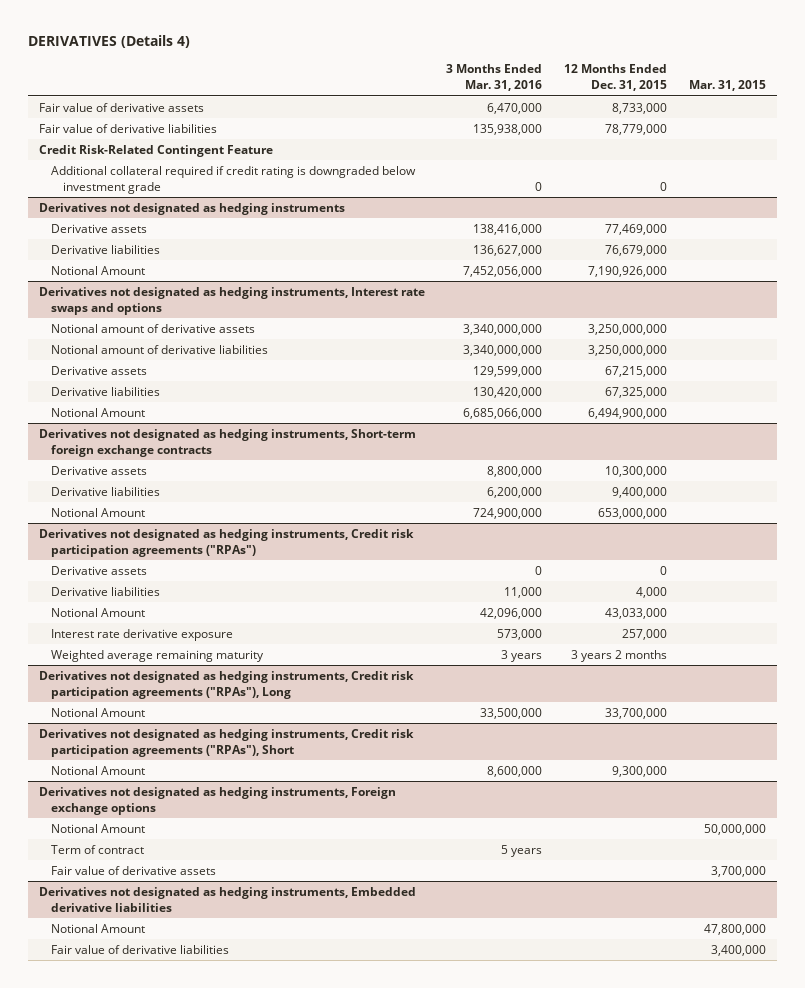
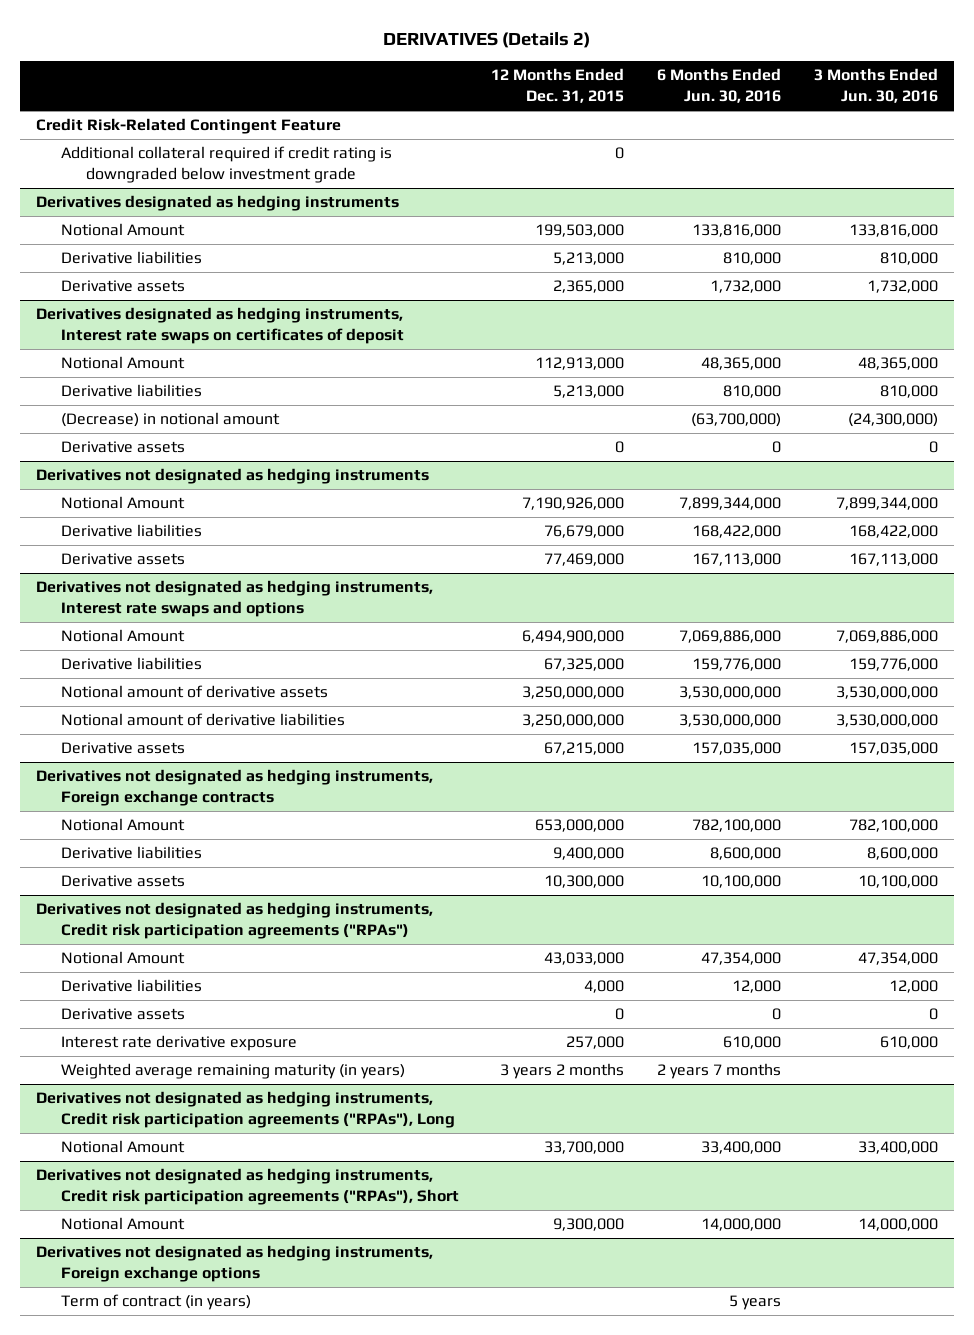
[27,35,190,49] DERIVATIVES (Details 4) -> [382,31,590,48] DERIVATIVES (Details 2)
[446,64,543,92] 3 Months Ended Mar. 31, 2016 -> none
[689,80,767,92] Mar. 31, 2015 -> none
none -> [656,68,781,104] 6 Months Ended Jun. 30, 2016
none -> [813,68,938,104] 3 Months Ended Jun. 30, 2016
[38,102,204,112] Fair value of derivative assets -> none
[38,123,217,133] Fair value of derivative liabilities -> none
none -> [36,195,400,212] Derivatives designated as hedging instruments
none -> [60,223,185,237] Notional Amount
none -> [60,251,202,265] Derivative liabilities
none -> [60,280,185,293] Derivative assets
none -> [36,307,404,345] Derivatives designated as hedging instruments, Interest rate swaps on certificates of deposit
none -> [60,356,185,370] Notional Amount
none -> [60,384,202,398] Derivative liabilities
none -> [60,412,280,428] (Decrease) in notional amount
none -> [60,441,185,454] Derivative assets
[50,244,160,254] Derivative liabilities -> [60,524,202,538] Derivative liabilities
[50,223,147,233] Derivative assets -> [60,553,185,566] Derivative assets
[50,407,145,417] Notional Amount -> [60,629,185,643] Notional Amount
[50,386,160,396] Derivative liabilities -> [60,657,202,671] Derivative liabilities
[50,465,147,475] Derivative assets -> none
[50,486,160,496] Derivative liabilities -> none
[38,428,416,457] Derivatives not designated as hedging instruments, Short-term foreign exchange contracts -> [36,769,434,807] Derivatives not designated as hedging instruments, Foreign exchange contracts
none -> [60,846,202,860] Derivative liabilities
none -> [60,875,185,888] Derivative assets
[50,586,160,596] Derivative liabilities -> [60,979,202,993] Derivative liabilities
[50,565,147,575] Derivative assets -> [60,1008,185,1021] Derivative assets
[50,649,264,662] Weighted average remaining maturity -> [60,1063,405,1080] Weighted average remaining maturity (in years)
[50,823,145,833] Notional Amount -> none
[50,865,216,875] Fair value of derivative assets -> none
[38,886,416,912] Derivatives not designated as hedging instruments, Embedded derivative liabilities -> none
[50,923,145,933] Notional Amount -> none
[50,944,229,954] Fair value of derivative liabilities -> none
[50,844,144,854] Term of contract -> [60,1294,251,1311] Term of contract (in years)

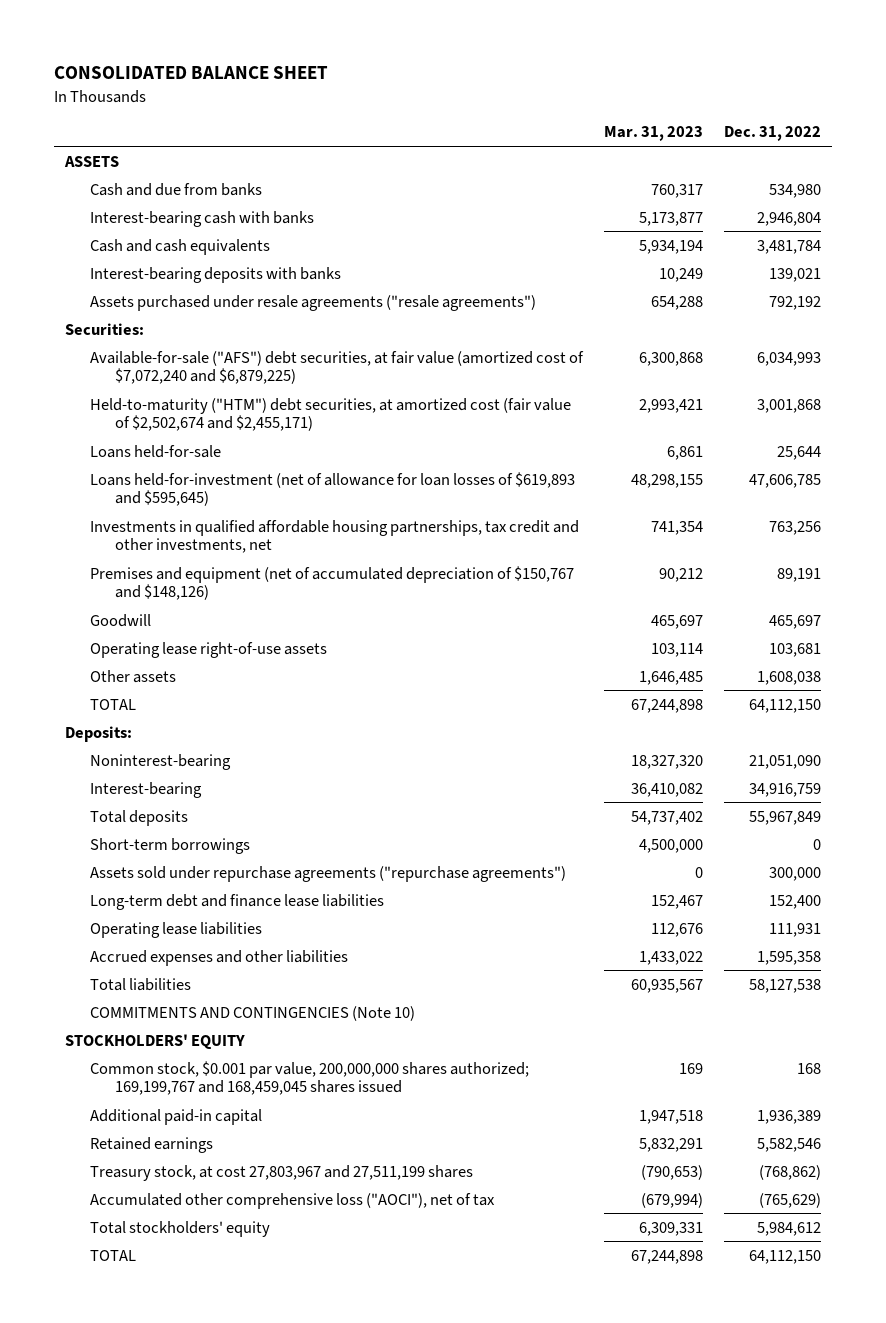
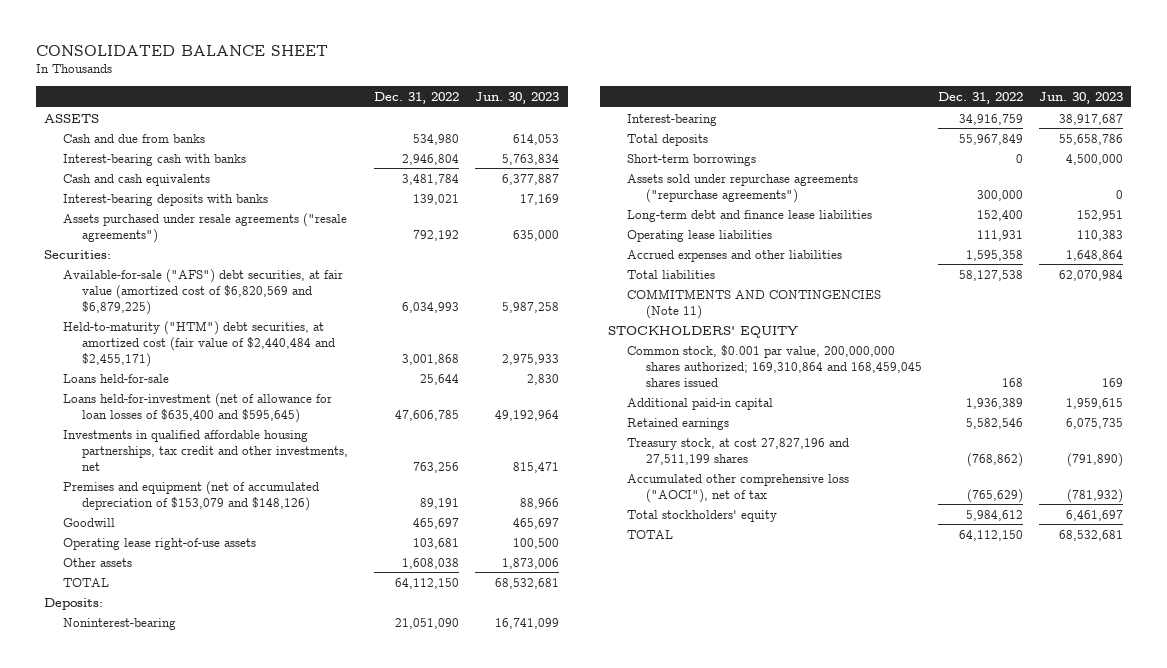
[604,126,704,142] Mar. 31, 2023 -> none
none -> [475,91,560,104] Jun. 30, 2023
[89,350,584,385] Available-for-sale ("AFS") debt securities, at fair value (amortized cost of $7,072,240 and $6,879,225) -> [63,268,344,315] Available-for-sale ("AFS") debt securities, at fair value (amortized cost of $6,820,569 and $6,879,225)
[89,397,571,432] Held-to-maturity ("HTM") debt securities, at amortized cost (fair value of $2,502,674 and $2,455,171) -> [63,320,336,367] Held-to-maturity ("HTM") debt securities, at amortized cost (fair value of $2,440,484 and $2,455,171)
[89,471,575,507] Loans held-for-investment (net of allowance for loan losses of $619,893 and $595,645) -> [63,392,333,423] Loans held-for-investment (net of allowance for loan losses of $635,400 and $595,645)
[89,565,574,601] Premises and equipment (net of accumulated depreciation of $150,767 and $148,126) -> [63,480,320,511] Premises and equipment (net of accumulated depreciation of $153,079 and $148,126)
[89,1005,415,1021] COMMITMENTS AND CONTINGENCIES (Note 10) -> [626,288,881,319] COMMITMENTS AND CONTINGENCIES (Note 11)
[89,1060,529,1096] Common stock, $0.001 par value, 200,000,000 shares authorized; 169,199,767 and 168,459,045 shares issued -> [626,344,922,387] Common stock, $0.001 par value, 200,000,000 shares authorized; 169,310,864 and 168,459,045 shares issued
[89,1164,473,1181] Treasury stock, at cost 27,803,967 and 27,511,199 shares -> [626,437,849,465] Treasury stock, at cost 27,827,196 and 27,511,199 shares

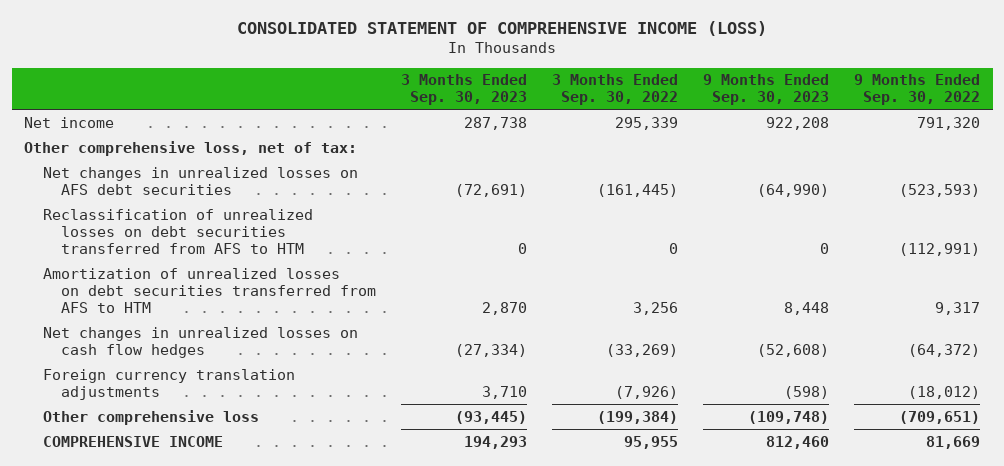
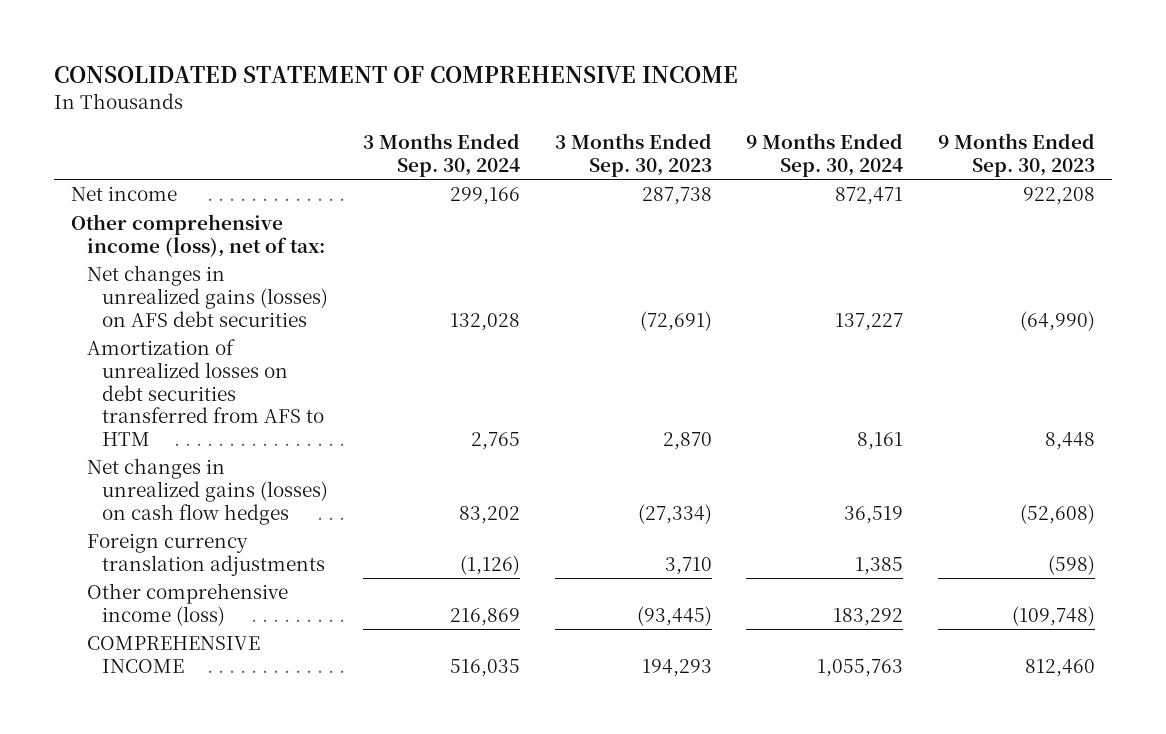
[237,21,768,37] CONSOLIDATED STATEMENT OF COMPREHENSIVE INCOME (LOSS) -> [53,66,738,84] CONSOLIDATED STATEMENT OF COMPREHENSIVE INCOME
[552,74,679,106] 3 Months Ended Sep. 30, 2022 -> none
[854,74,981,106] 9 Months Ended Sep. 30, 2022 -> none
none -> [362,133,520,177] 3 Months Ended Sep. 30, 2024
none -> [746,133,904,177] 9 Months Ended Sep. 30, 2024
[42,208,313,254] Reclassification of unrealized losses on debt securities transferred from AFS to HTM -> none
[24,140,358,156] Other comprehensive loss, net of tax: -> [70,214,325,257] Other comprehensive income (loss), net of tax:
[42,166,358,195] Net changes in unrealized losses on AFS debt securities -> [86,265,329,327] Net changes in unrealized gains (losses) on AFS debt securities
[42,326,358,358] Net changes in unrealized losses on cash flow hedges -> [86,458,329,525] Net changes in unrealized gains (losses) on cash flow hedges
[42,409,259,425] Other comprehensive loss -> [86,583,288,626] Other comprehensive income (loss)

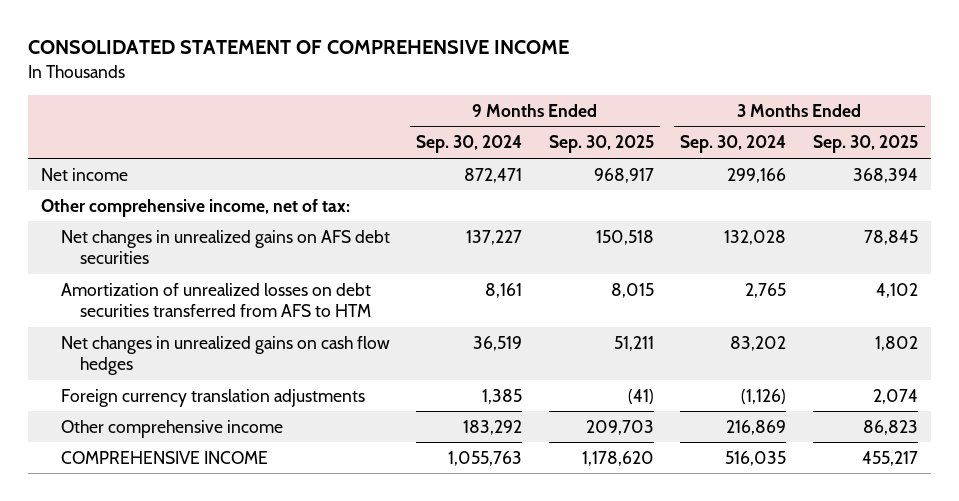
[554,133,712,177] 3 Months Ended Sep. 30, 2023 -> none
[938,133,1096,177] 9 Months Ended Sep. 30, 2023 -> none
none -> [548,135,654,154] Sep. 30, 2025
none -> [812,135,918,154] Sep. 30, 2025
[70,214,325,257] Other comprehensive income (loss), net of tax: -> [40,198,350,217] Other comprehensive income, net of tax:
[86,265,329,327] Net changes in unrealized gains (losses) on AFS debt securities -> [60,229,390,265] Net changes in unrealized gains on AFS debt securities
[86,458,329,525] Net changes in unrealized gains (losses) on cash flow hedges -> [60,335,390,376] Net changes in unrealized gains on cash flow hedges
[86,583,288,626] Other comprehensive income (loss) -> [60,419,283,438] Other comprehensive income

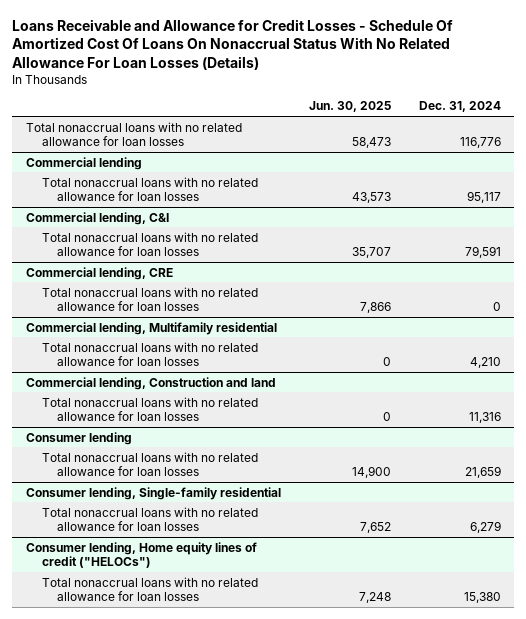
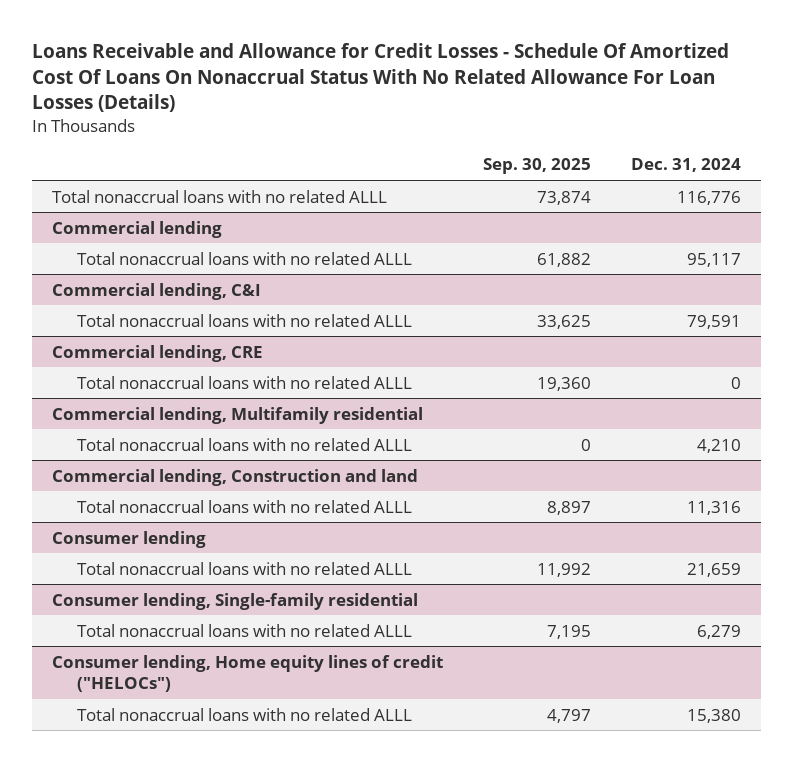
[308,101,391,113] Jun. 30, 2025 -> none
none -> [482,158,591,175] Sep. 30, 2025
[25,121,242,147] Total nonaccrual loans with no related allowance for loan losses -> [51,189,387,203] Total nonaccrual loans with no related ALLL
[41,176,258,202] Total nonaccrual loans with no related allowance for loan losses -> [76,251,412,265] Total nonaccrual loans with no related ALLL
[41,231,258,257] Total nonaccrual loans with no related allowance for loan losses -> [76,313,412,327] Total nonaccrual loans with no related ALLL
[41,286,258,312] Total nonaccrual loans with no related allowance for loan losses -> [76,375,412,389] Total nonaccrual loans with no related ALLL
[41,341,258,367] Total nonaccrual loans with no related allowance for loan losses -> [76,437,412,451] Total nonaccrual loans with no related ALLL
[41,396,258,422] Total nonaccrual loans with no related allowance for loan losses -> [76,499,412,513] Total nonaccrual loans with no related ALLL
[41,451,258,477] Total nonaccrual loans with no related allowance for loan losses -> [76,561,412,575] Total nonaccrual loans with no related ALLL
[41,506,258,532] Total nonaccrual loans with no related allowance for loan losses -> [76,623,412,637] Total nonaccrual loans with no related ALLL
[41,576,258,602] Total nonaccrual loans with no related allowance for loan losses -> [76,707,412,721] Total nonaccrual loans with no related ALLL

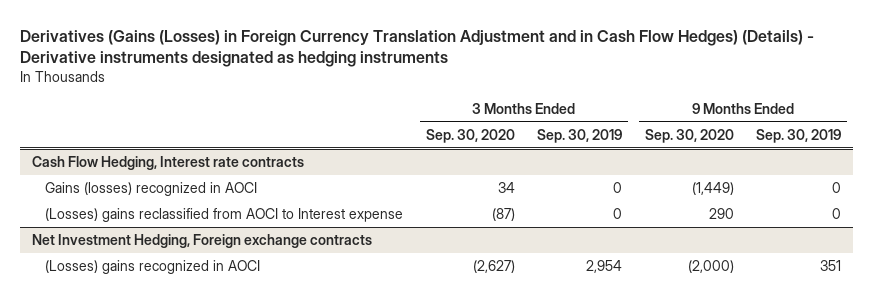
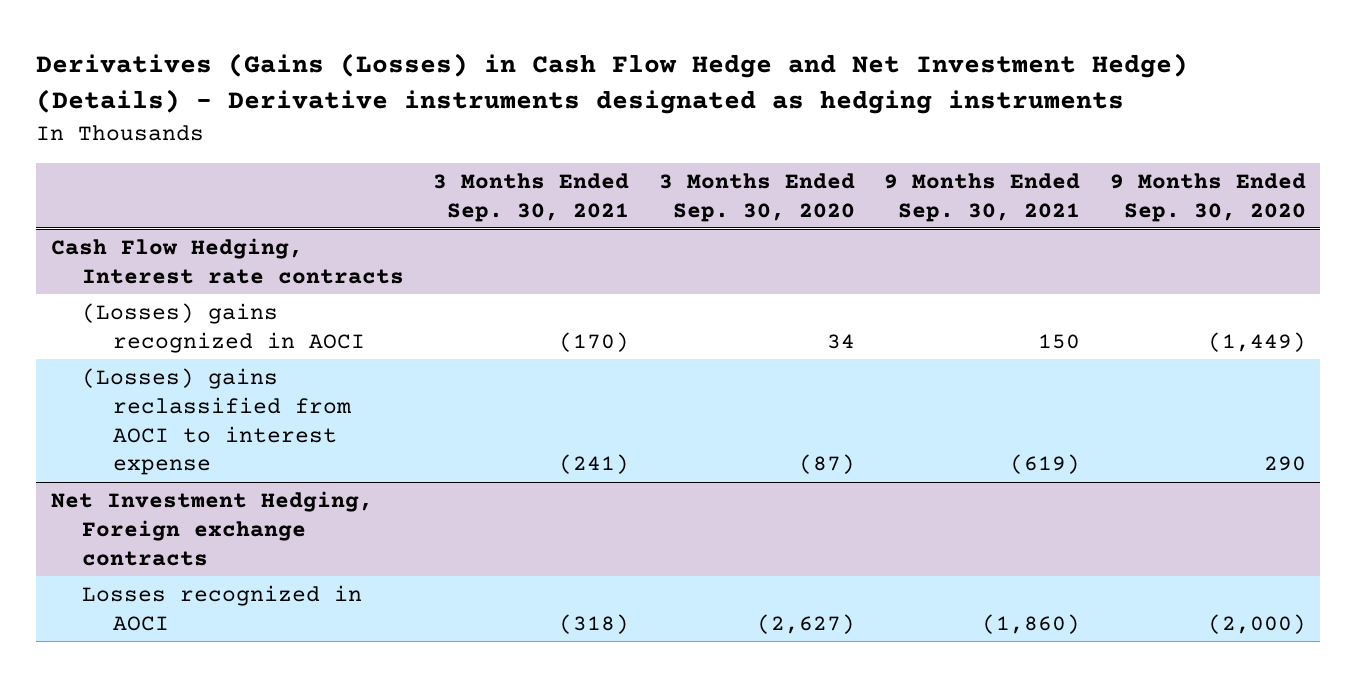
[20,29,815,68] Derivatives (Gains (Losses) in Foreign Currency Translation Adjustment and in Cash Flow Hedges) (Details) - Derivative instruments designated as hedging instruments -> [36,53,1189,115] Derivatives (Gains (Losses) in Cash Flow Hedge and Net Investment Hedge) (Details) - Derivative instruments designated as hedging instruments
[537,129,623,144] Sep. 30, 2019 -> none
[756,129,842,144] Sep. 30, 2019 -> none
none -> [433,172,630,222] 3 Months Ended Sep. 30, 2021
none -> [884,172,1081,222] 9 Months Ended Sep. 30, 2021
[45,182,258,197] Gains (losses) recognized in AOCI -> [82,302,366,353] (Losses) gains recognized in AOCI
[45,208,404,223] (Losses) gains reclassified from AOCI to Interest expense -> [82,367,353,476] (Losses) gains reclassified from AOCI to interest expense
[45,260,261,275] (Losses) gains recognized in AOCI -> [82,584,363,631] Losses recognized in AOCI

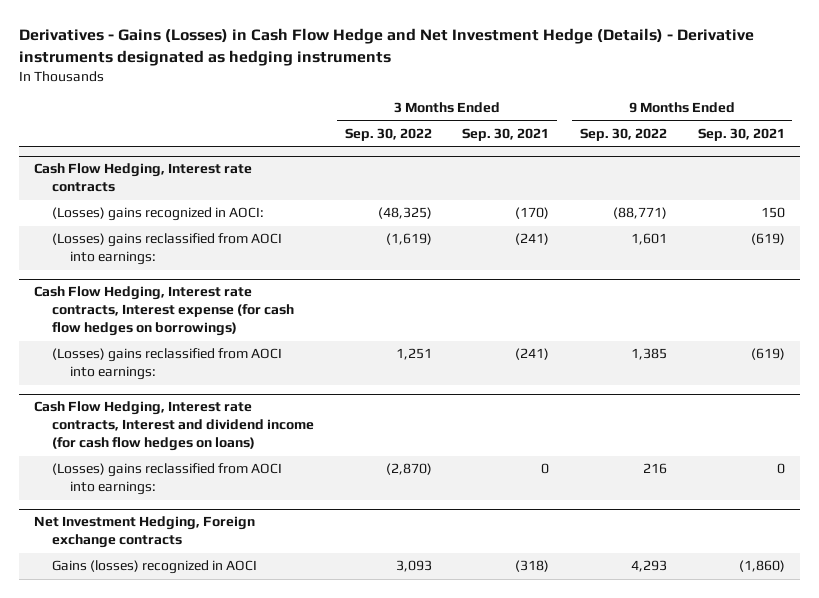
[36,53,1189,115] Derivatives (Gains (Losses) in Cash Flow Hedge and Net Investment Hedge) (Details) - Derivative instruments designated as hedging instruments -> [18,28,754,67] Derivatives - Gains (Losses) in Cash Flow Hedge and Net Investment Hedge (Details) - Derivative instruments designated as hedging instruments
[658,172,855,222] 3 Months Ended Sep. 30, 2020 -> none
[1109,172,1306,222] 9 Months Ended Sep. 30, 2020 -> none
none -> [344,127,432,141] Sep. 30, 2022
none -> [579,127,667,141] Sep. 30, 2022
[82,302,366,353] (Losses) gains recognized in AOCI -> [51,207,264,222] (Losses) gains recognized in AOCI:
[82,367,353,476] (Losses) gains reclassified from AOCI to interest expense -> [51,233,282,266] (Losses) gains reclassified from AOCI into earnings:
none -> [34,286,294,337] Cash Flow Hedging, Interest rate contracts, Interest expense (for cash flow hedges on borrowings)
none -> [51,348,282,381] (Losses) gains reclassified from AOCI into earnings:
none -> [34,401,314,452] Cash Flow Hedging, Interest rate contracts, Interest and dividend income (for cash flow hedges on loans)
none -> [51,463,282,496] (Losses) gains reclassified from AOCI into earnings:
[82,584,363,631] Losses recognized in AOCI -> [51,560,257,575] Gains (losses) recognized in AOCI

